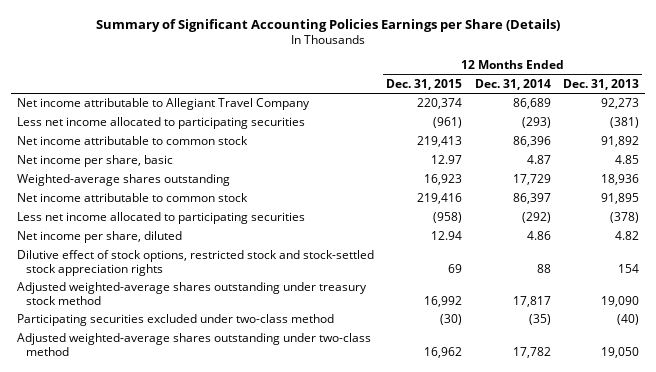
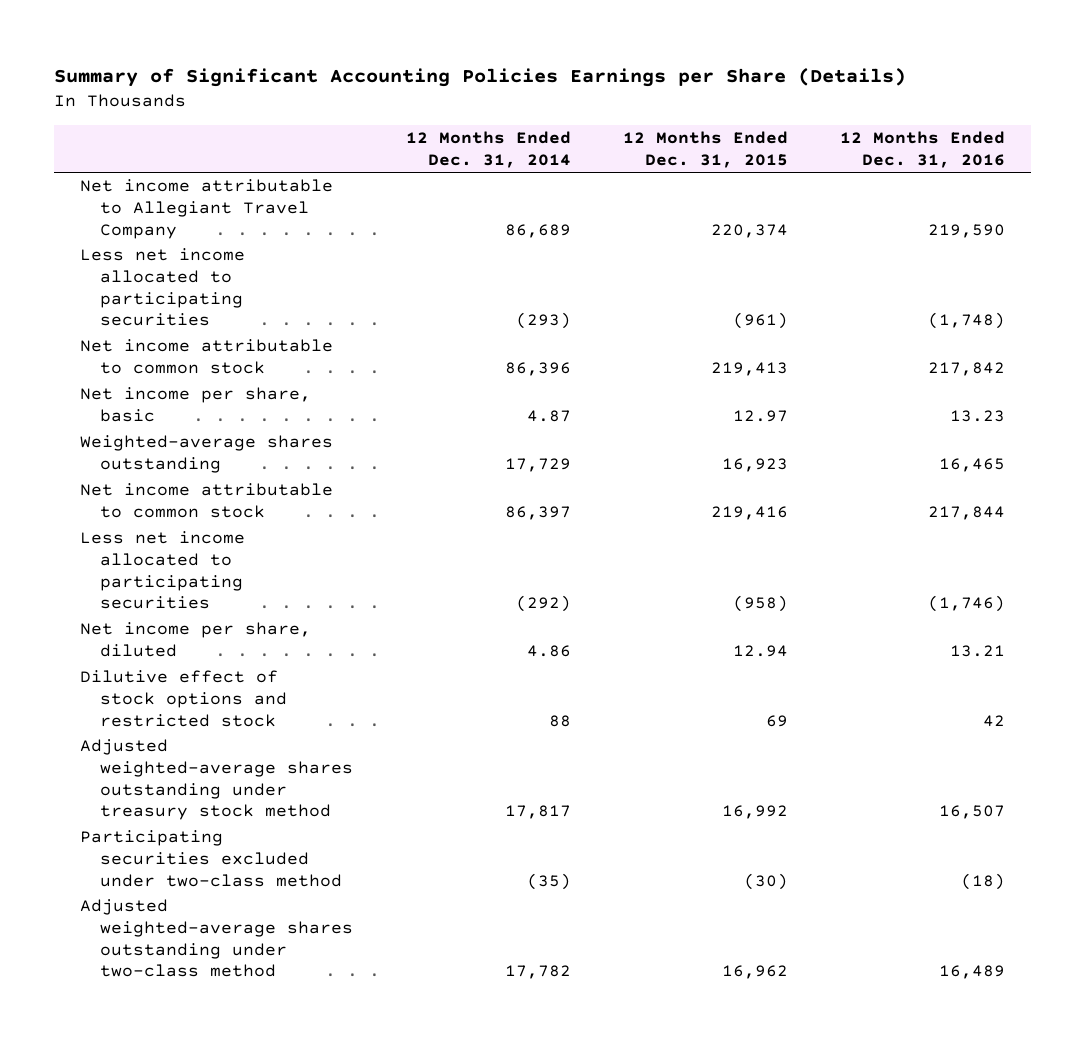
[563,78,640,90] Dec. 31, 2013 -> none
none -> [840,130,1006,168] 12 Months Ended Dec. 31, 2016
[17,250,375,276] Dilutive effect of stock options, restricted stock and stock-settled stock appreciation rights -> [80,670,288,727] Dilutive effect of stock options and restricted stock

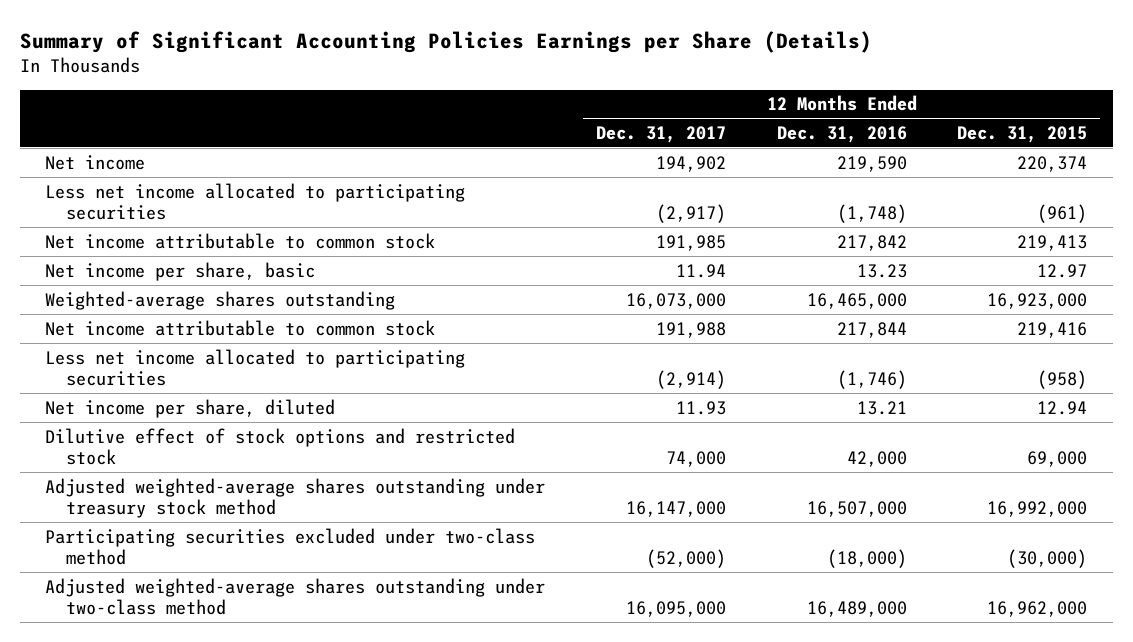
[405,130,571,168] 12 Months Ended Dec. 31, 2014 -> none
none -> [595,125,726,143] Dec. 31, 2017
[80,179,334,239] Net income attributable to Allegiant Travel Company -> [45,154,146,170] Net income
[721,458,788,473] 16,923 -> [987,292,1088,309] 16,923,000
[939,458,1006,473] 16,465 -> [806,292,907,309] 16,465,000
[765,714,788,727] 69 -> [1027,451,1088,468] 69,000
[983,714,1006,727] 42 -> [846,451,907,468] 42,000
[721,805,788,820] 16,992 -> [987,501,1088,518] 16,992,000
[939,805,1006,820] 16,507 -> [806,501,907,518] 16,507,000
[743,872,788,890] (30) -> [1007,549,1088,569] (30,000)
[961,872,1006,890] (18) -> [826,549,907,569] (18,000)
[721,965,788,980] 16,962 -> [987,601,1088,618] 16,962,000
[939,965,1006,980] 16,489 -> [806,601,907,618] 16,489,000

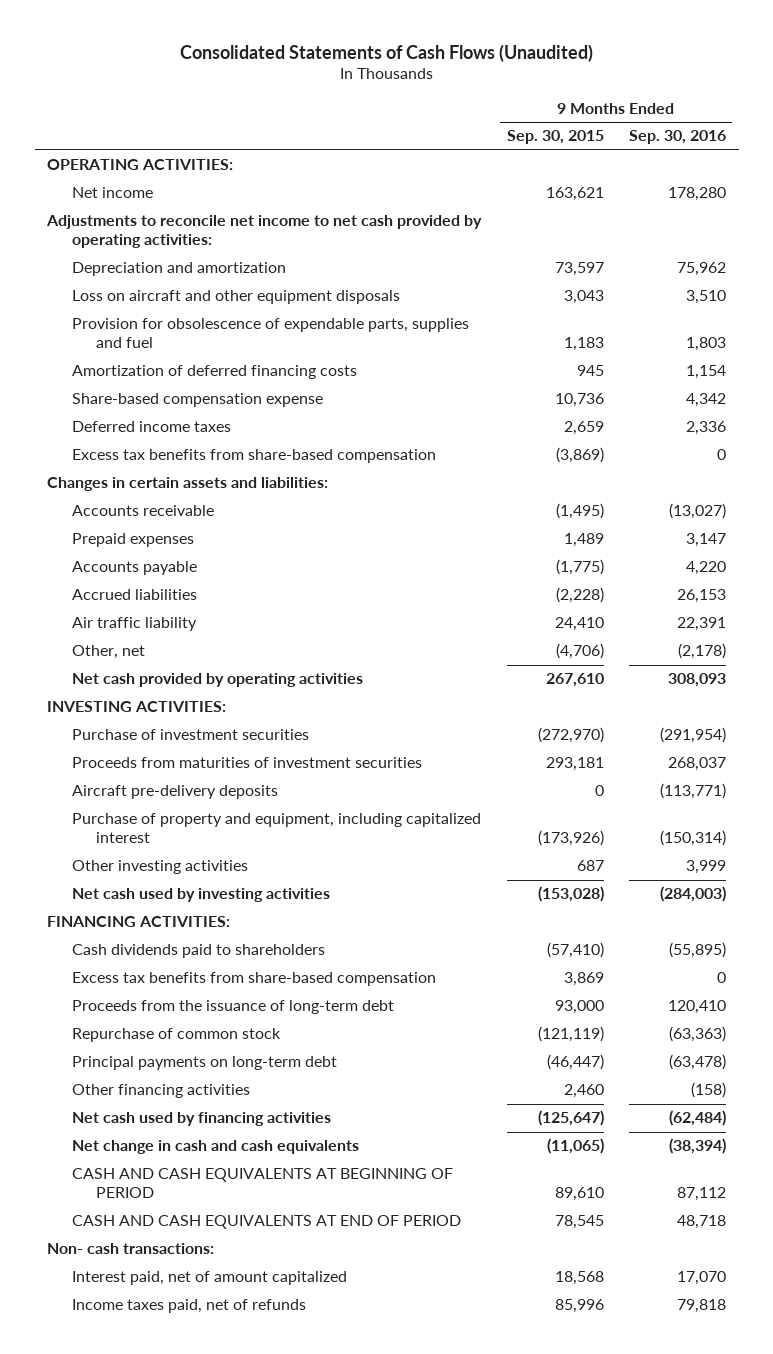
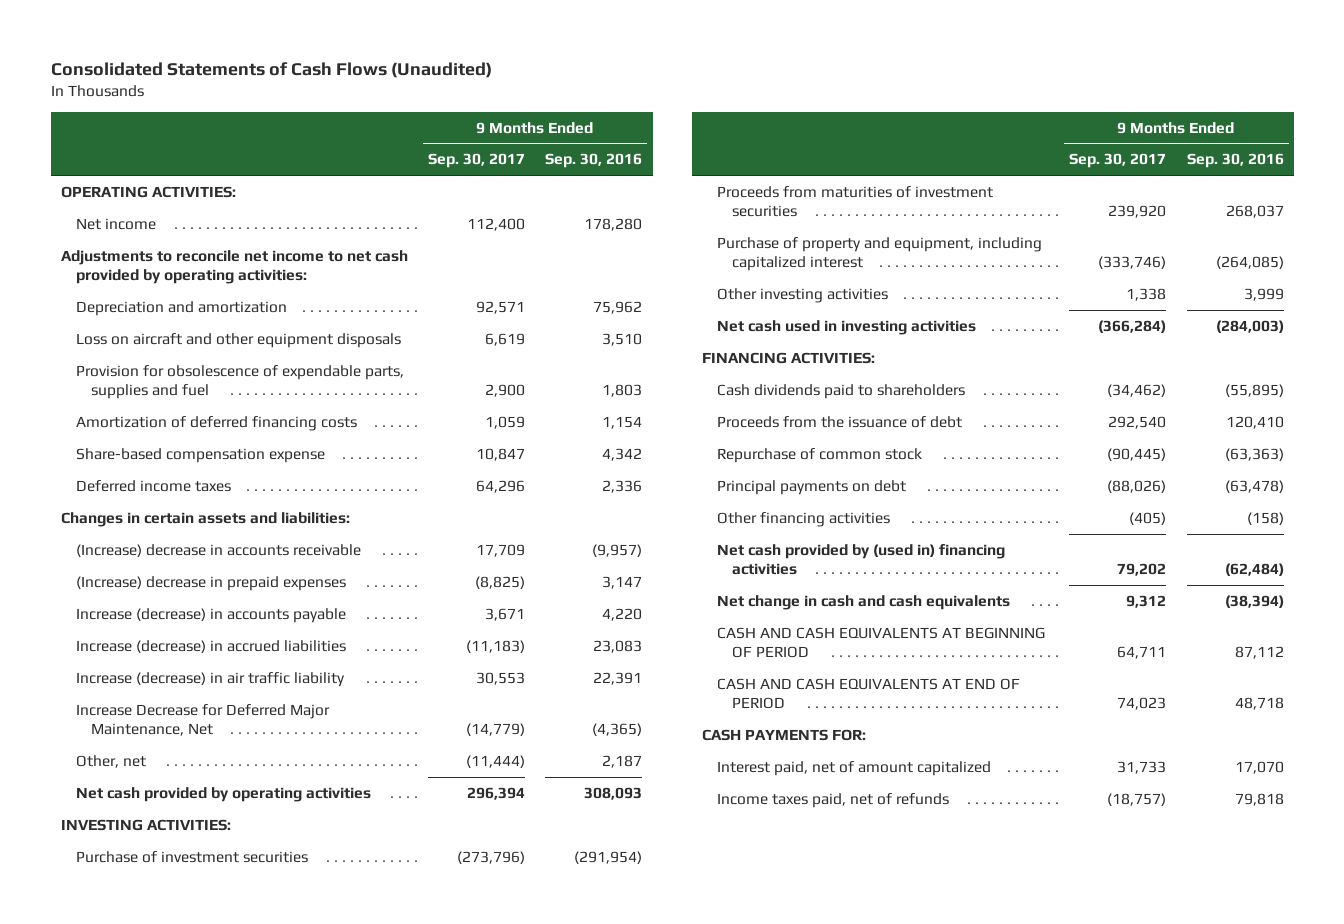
[506,130,604,145] Sep. 30, 2015 -> none
none -> [428,153,526,169] Sep. 30, 2017
[71,449,436,464] Excess tax benefits from share-based compensation -> none
[71,505,214,517] Accounts receivable -> [75,543,361,557] (Increase) decrease in accounts receivable
[668,503,726,520] (13,027) -> [592,543,643,557] (9,957)
[71,533,194,548] Prepaid expenses -> [75,575,346,591] (Increase) decrease in prepaid expenses
[71,561,197,576] Accounts payable -> [75,607,346,623] Increase (decrease) in accounts payable
[71,589,197,601] Accrued liabilities -> [75,639,346,653] Increase (decrease) in accrued liabilities
[676,589,726,604] 26,153 -> [593,639,643,653] 23,083
[71,617,197,632] Air traffic liability -> [75,671,345,687] Increase (decrease) in air traffic liability
none -> [75,703,330,737] Increase Decrease for Deferred Major Maintenance, Net
[677,643,726,660] (2,178) -> [602,754,643,768] 2,187
[71,785,278,800] Aircraft pre-delivery deposits -> none
[659,830,726,847] (150,314) -> [1215,256,1284,270] (264,085)
[71,888,330,903] Net cash used by investing activities -> [717,319,977,335] Net cash used in investing activities
[71,972,436,987] Excess tax benefits from share-based compensation -> none
[71,1000,394,1015] Proceeds from the issuance of long-term debt -> [717,415,963,428] Proceeds from the issuance of debt
[71,1056,337,1071] Principal payments on long-term debt -> [717,479,907,495] Principal payments on debt
[71,1112,331,1127] Net cash used by financing activities -> [717,543,1006,576] Net cash provided by (used in) financing activities
[47,1243,215,1255] Non- cash transactions: -> [701,728,866,741] CASH PAYMENTS FOR:

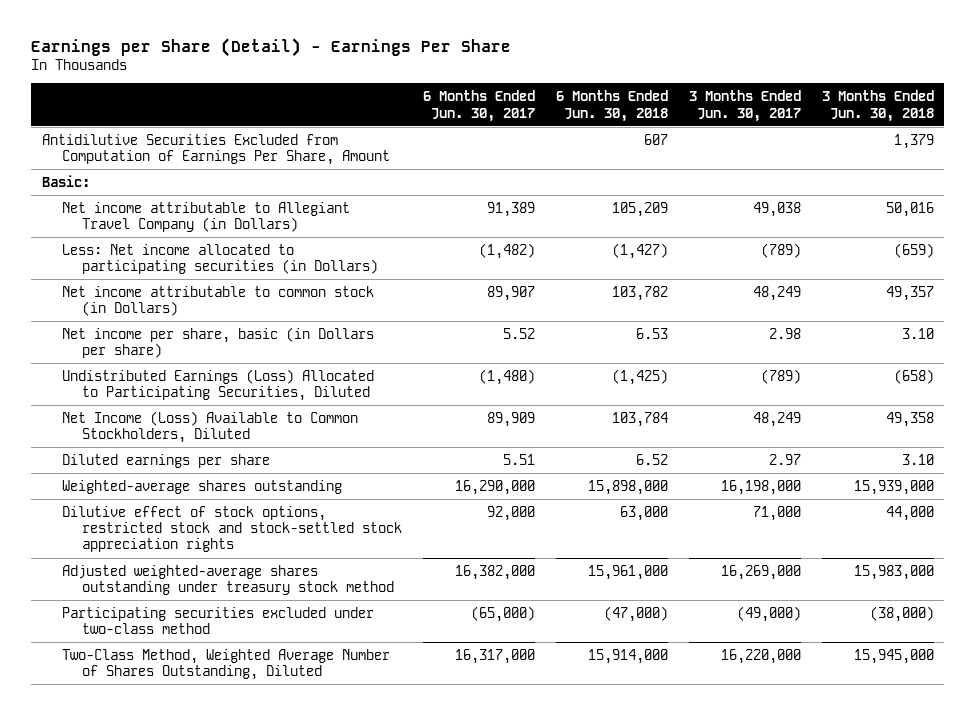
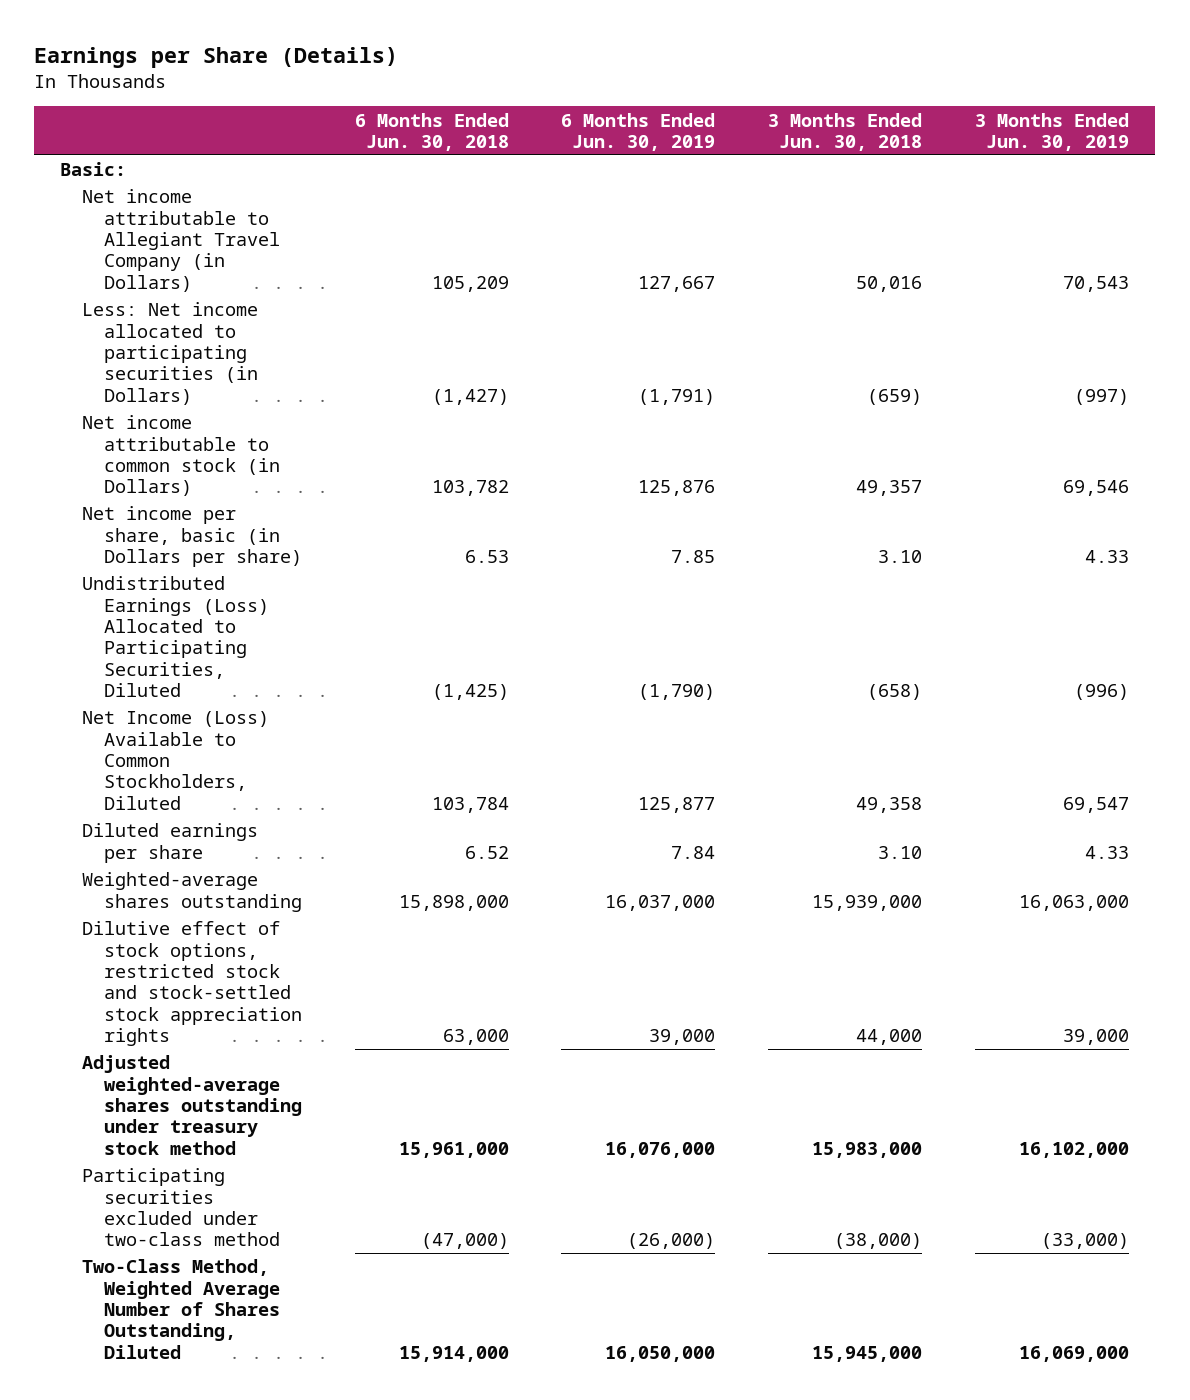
[31,38,512,58] Earnings per Share (Detail) - Earnings Per Share -> [34,46,399,68] Earnings per Share (Details)
[423,90,536,122] 6 Months Ended Jun. 30, 2017 -> none
[688,90,801,122] 3 Months Ended Jun. 30, 2017 -> none
none -> [561,112,716,151] 6 Months Ended Jun. 30, 2019
none -> [975,112,1130,151] 3 Months Ended Jun. 30, 2019
[41,133,390,166] Antidilutive Securities Excluded from Computation of Earnings Per Share, Amount -> none

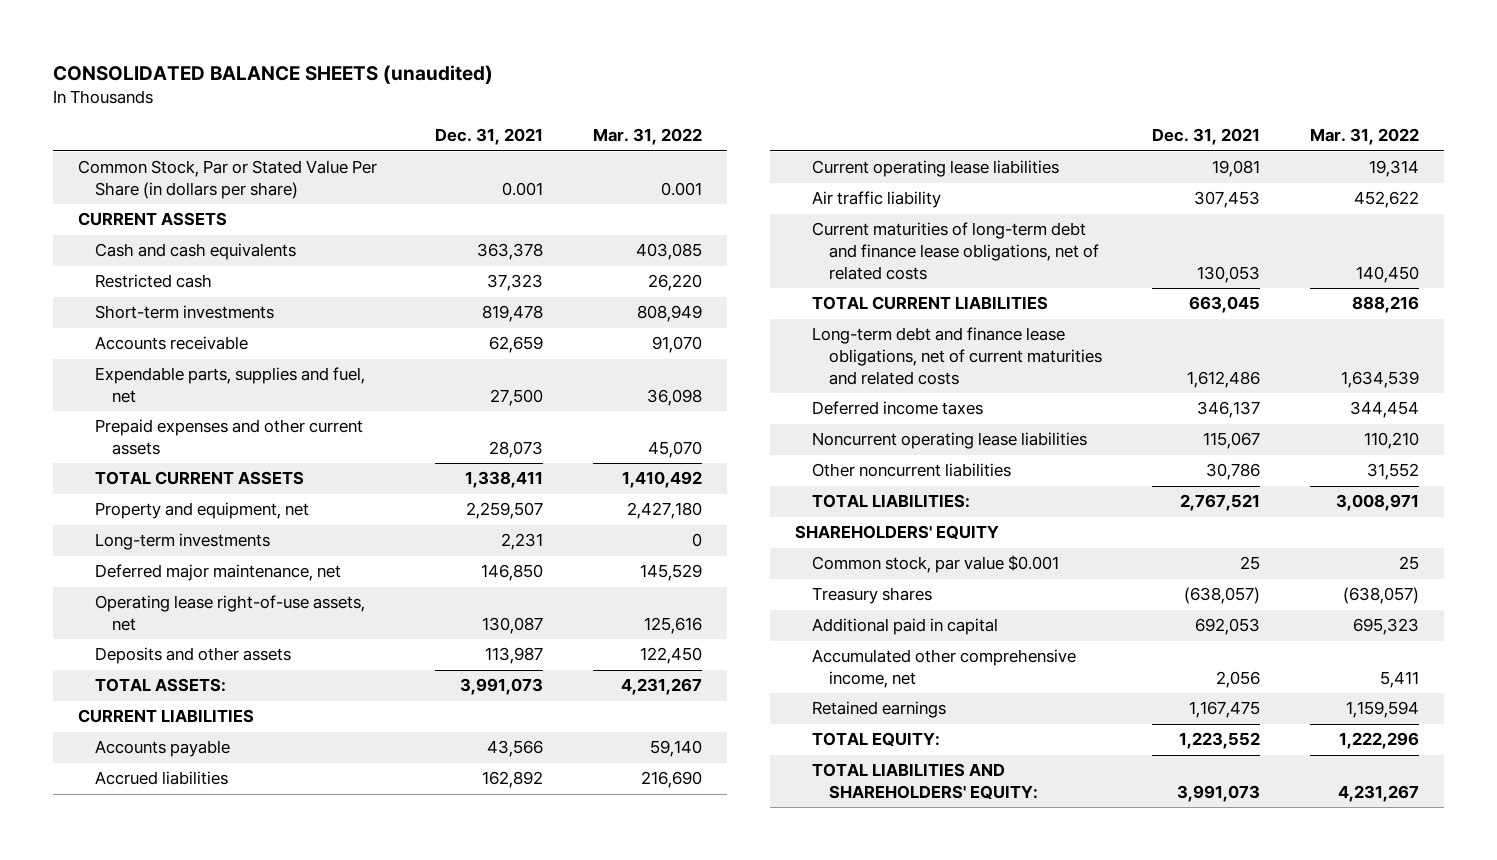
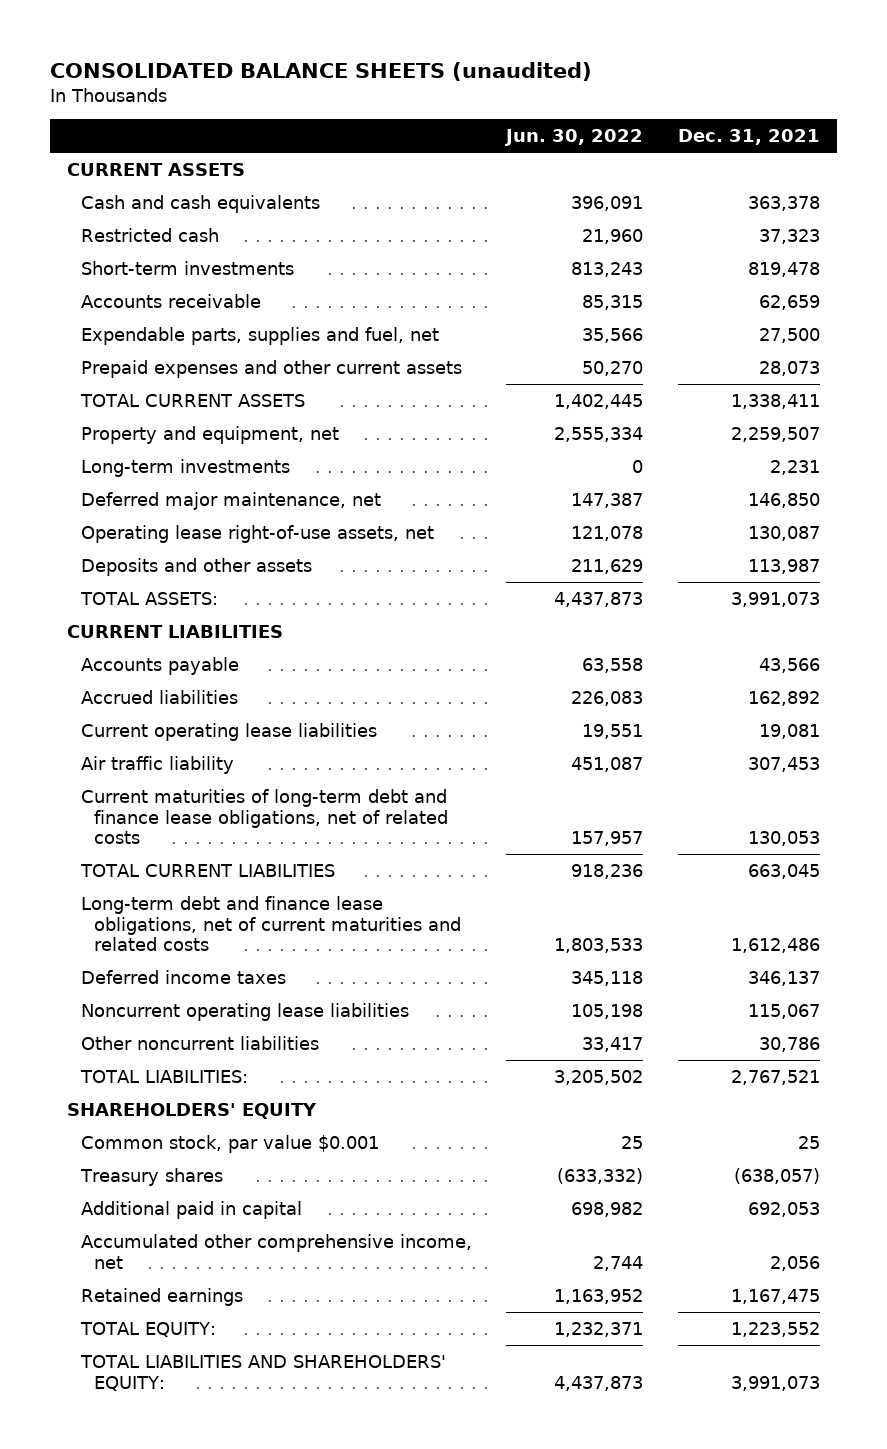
[593,128,703,146] Mar. 31, 2022 -> none
none -> [504,129,644,147] Jun. 30, 2022
[78,160,378,199] Common Stock, Par or Stated Value Per Share (in dollars per share) -> none

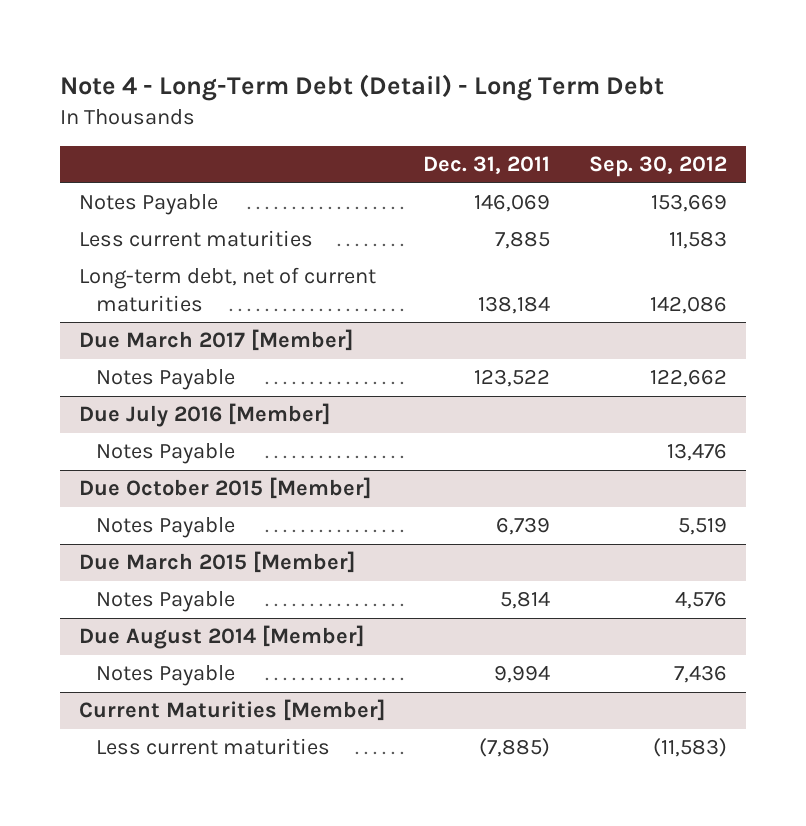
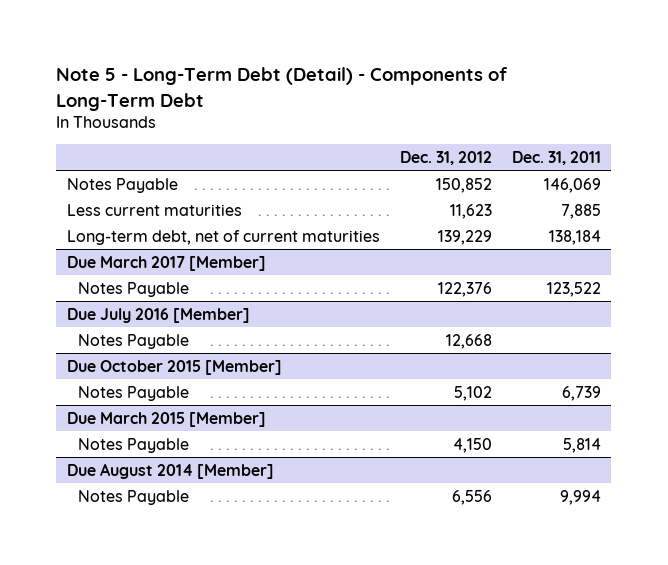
[60,74,665,102] Note 4 - Long-Term Debt (Detail) - Long Term Debt -> [56,67,508,111] Note 5 - Long-Term Debt (Detail) - Components of Long-Term Debt
[588,156,727,178] Sep. 30, 2012 -> none
none -> [399,151,492,166] Dec. 31, 2012
[79,699,386,722] Current Maturities [Member] -> none
[95,738,330,756] Less current maturities -> none

